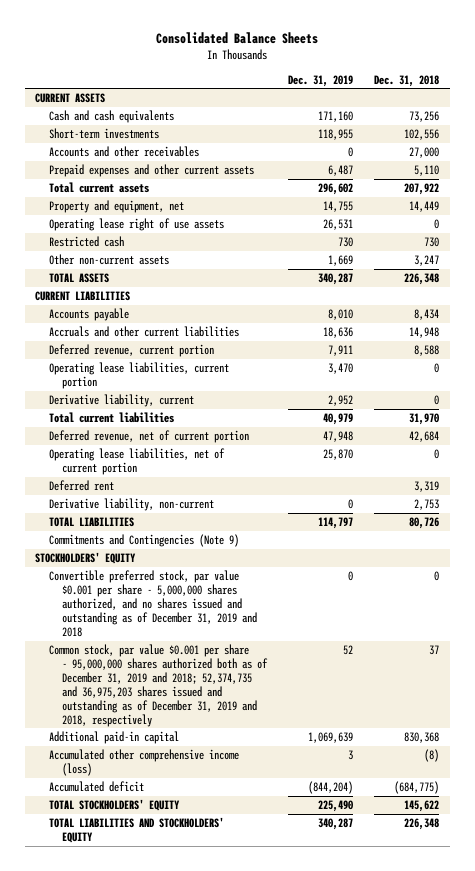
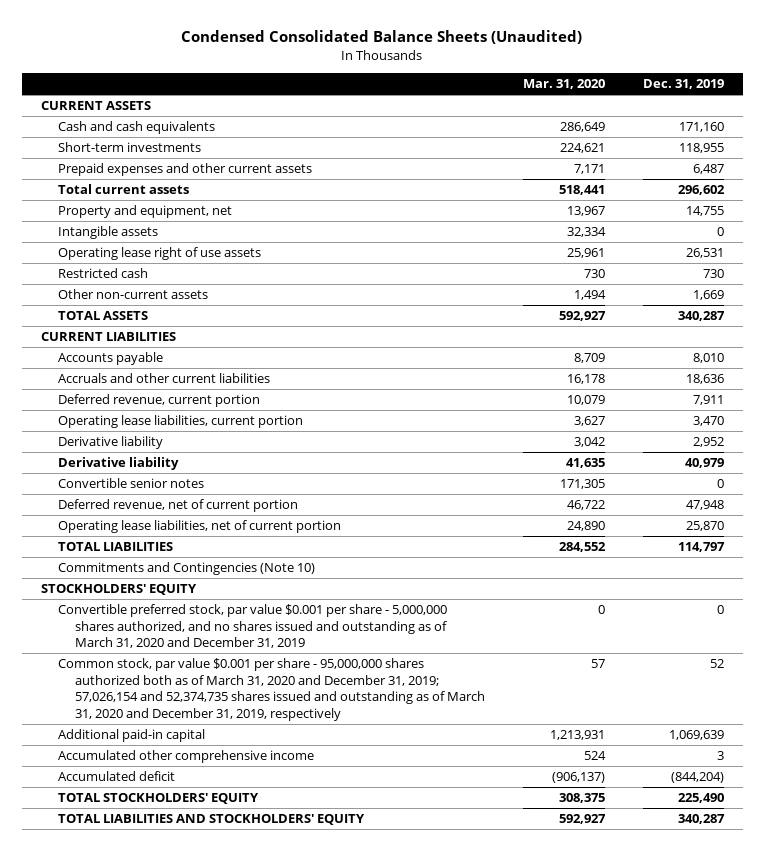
[156,31,319,44] Consolidated Balance Sheets -> [181,29,583,44] Condensed Consolidated Balance Sheets (Unaudited)
[374,74,440,87] Dec. 31, 2018 -> none
none -> [522,79,605,90] Mar. 31, 2020
[48,146,199,158] Accounts and other receivables -> none
none -> [57,226,158,240] Intangible assets
[48,394,194,408] Derivative liability, current -> [57,436,163,450] Derivative liability
[48,412,174,424] Total current liabilities -> [57,457,179,471] Derivative liability
none -> [57,478,204,489] Convertible senior notes
[48,480,114,492] Deferred rent -> none
[48,498,214,512] Derivative liability, non-current -> none
[48,534,239,548] Commitments and Contingencies (Note 9) -> [57,562,315,576] Commitments and Contingencies (Note 10)
[48,570,257,637] Convertible preferred stock, par value $0.001 per share - 5,000,000 shares authorized, and no shares issued and outstanding as of December 31, 2019 and 2018 -> [57,604,447,649] Convertible preferred stock, par value $0.001 per share - 5,000,000 shares authorized, and no shares issued and outstanding as of March 31, 2020 and December 31, 2019
[48,644,268,727] Common stock, par value $0.001 per share - 95,000,000 shares authorized both as of December 31, 2019 and 2018; 52,374,735 and 36,975,203 shares issued and outstanding as of December 31, 2019 and 2018, respectively -> [57,658,485,721] Common stock, par value $0.001 per share - 95,000,000 shares authorized both as of March 31, 2020 and December 31, 2019; 57,026,154 and 52,374,735 shares issued and outstanding as of March 31, 2020 and December 31, 2019, respectively
[48,749,239,777] Accumulated other comprehensive income (loss) -> [57,750,314,764] Accumulated other comprehensive income

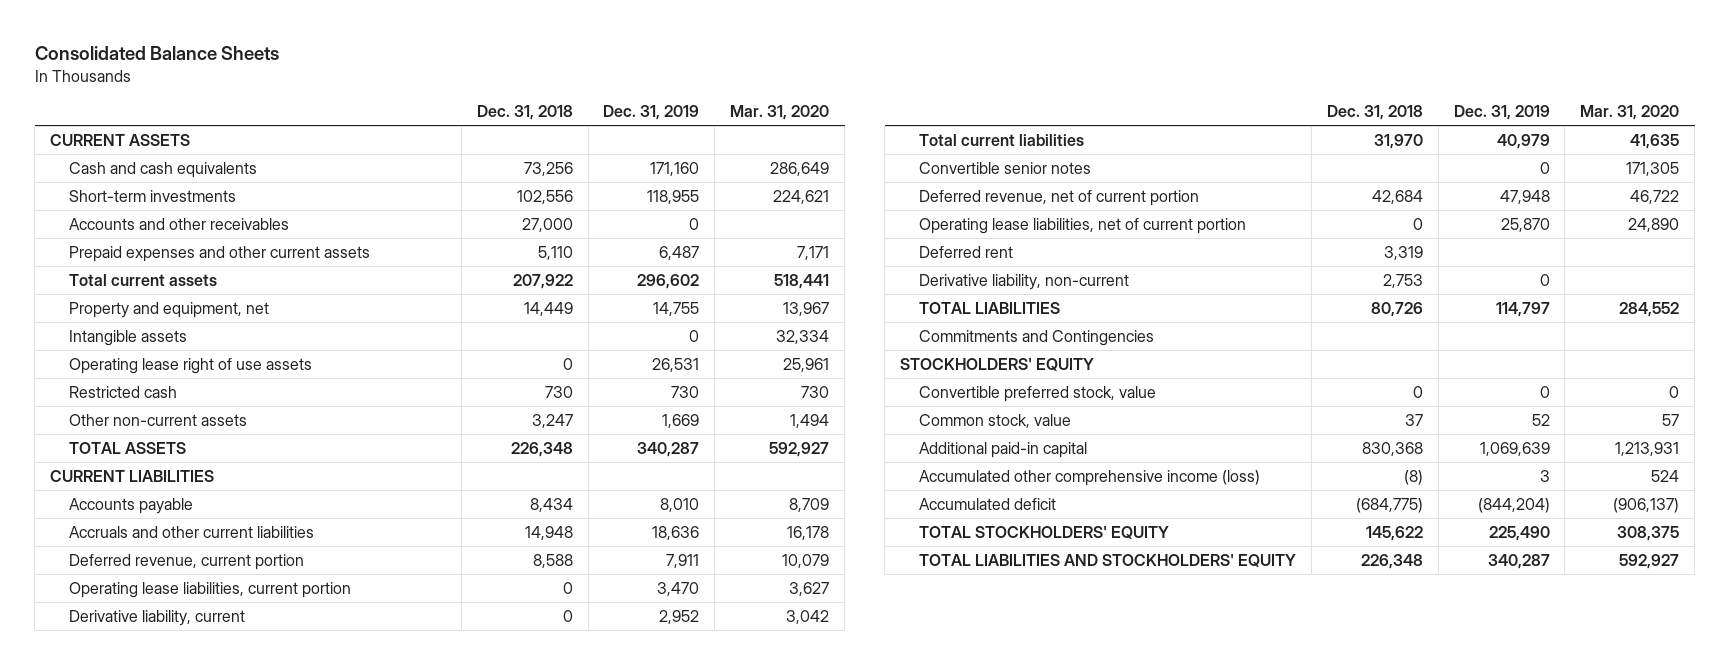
[181,29,583,44] Condensed Consolidated Balance Sheets (Unaudited) -> [34,45,279,60] Consolidated Balance Sheets
none -> [476,105,573,121] Dec. 31, 2018
none -> [68,217,289,230] Accounts and other receivables
[57,436,163,450] Derivative liability -> [68,609,245,626] Derivative liability, current
[57,457,179,471] Derivative liability -> [918,133,1084,146] Total current liabilities
none -> [918,245,1013,258] Deferred rent
none -> [918,273,1129,290] Derivative liability, non-current
[57,562,315,576] Commitments and Contingencies (Note 10) -> [918,329,1154,346] Commitments and Contingencies
[57,604,447,649] Convertible preferred stock, par value $0.001 per share - 5,000,000 shares authorized, and no shares issued and outstanding as of March 31, 2020 and December 31, 2019 -> [918,385,1156,402] Convertible preferred stock, value
[57,658,485,721] Common stock, par value $0.001 per share - 95,000,000 shares authorized both as of March 31, 2020 and December 31, 2019; 57,026,154 and 52,374,735 shares issued and outstanding as of March 31, 2020 and December 31, 2019, respectively -> [918,413,1071,428] Common stock, value
[57,750,314,764] Accumulated other comprehensive income -> [918,469,1260,486] Accumulated other comprehensive income (loss)

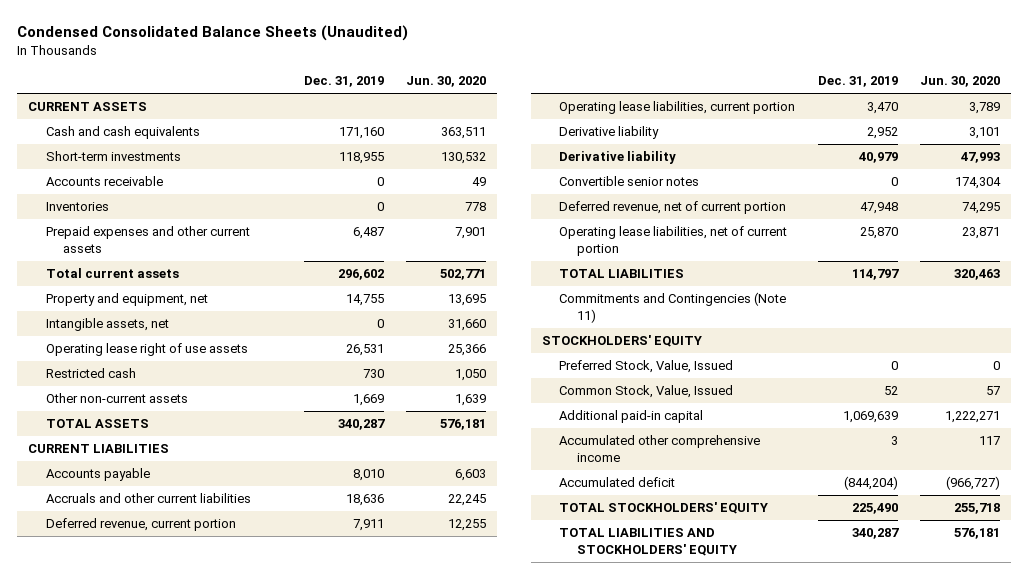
[34,45,279,60] Consolidated Balance Sheets -> [16,25,408,42] Condensed Consolidated Balance Sheets (Unaudited)
[476,105,573,121] Dec. 31, 2018 -> none
[730,105,830,121] Mar. 31, 2020 -> none
none -> [406,76,487,88] Jun. 30, 2020
[68,217,289,230] Accounts and other receivables -> [45,175,163,186] Accounts receivable
none -> [45,201,109,211] Inventories
[68,329,187,346] Intangible assets -> [45,317,169,331] Intangible assets, net
[68,609,245,626] Derivative liability, current -> [559,125,660,139] Derivative liability
[918,133,1084,146] Total current liabilities -> [559,150,677,164] Derivative liability
[918,245,1013,258] Deferred rent -> none
[918,273,1129,290] Derivative liability, non-current -> none
[918,329,1154,346] Commitments and Contingencies -> [559,291,787,324] Commitments and Contingencies (Note 11)
[918,385,1156,402] Convertible preferred stock, value -> [559,359,734,373] Preferred Stock, Value, Issued
[918,413,1071,428] Common stock, value -> [559,384,734,398] Common Stock, Value, Issued
[918,469,1260,486] Accumulated other comprehensive income (loss) -> [559,434,761,463] Accumulated other comprehensive income

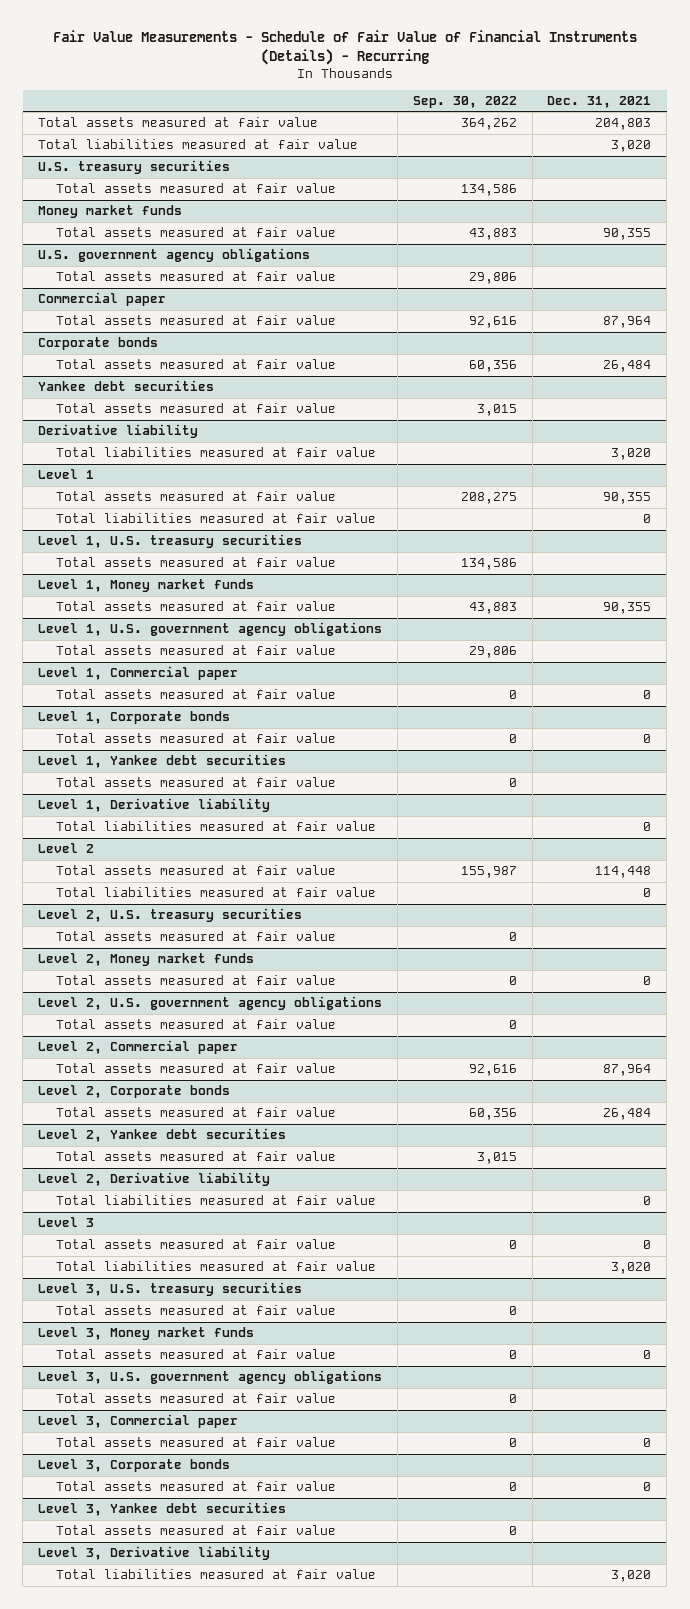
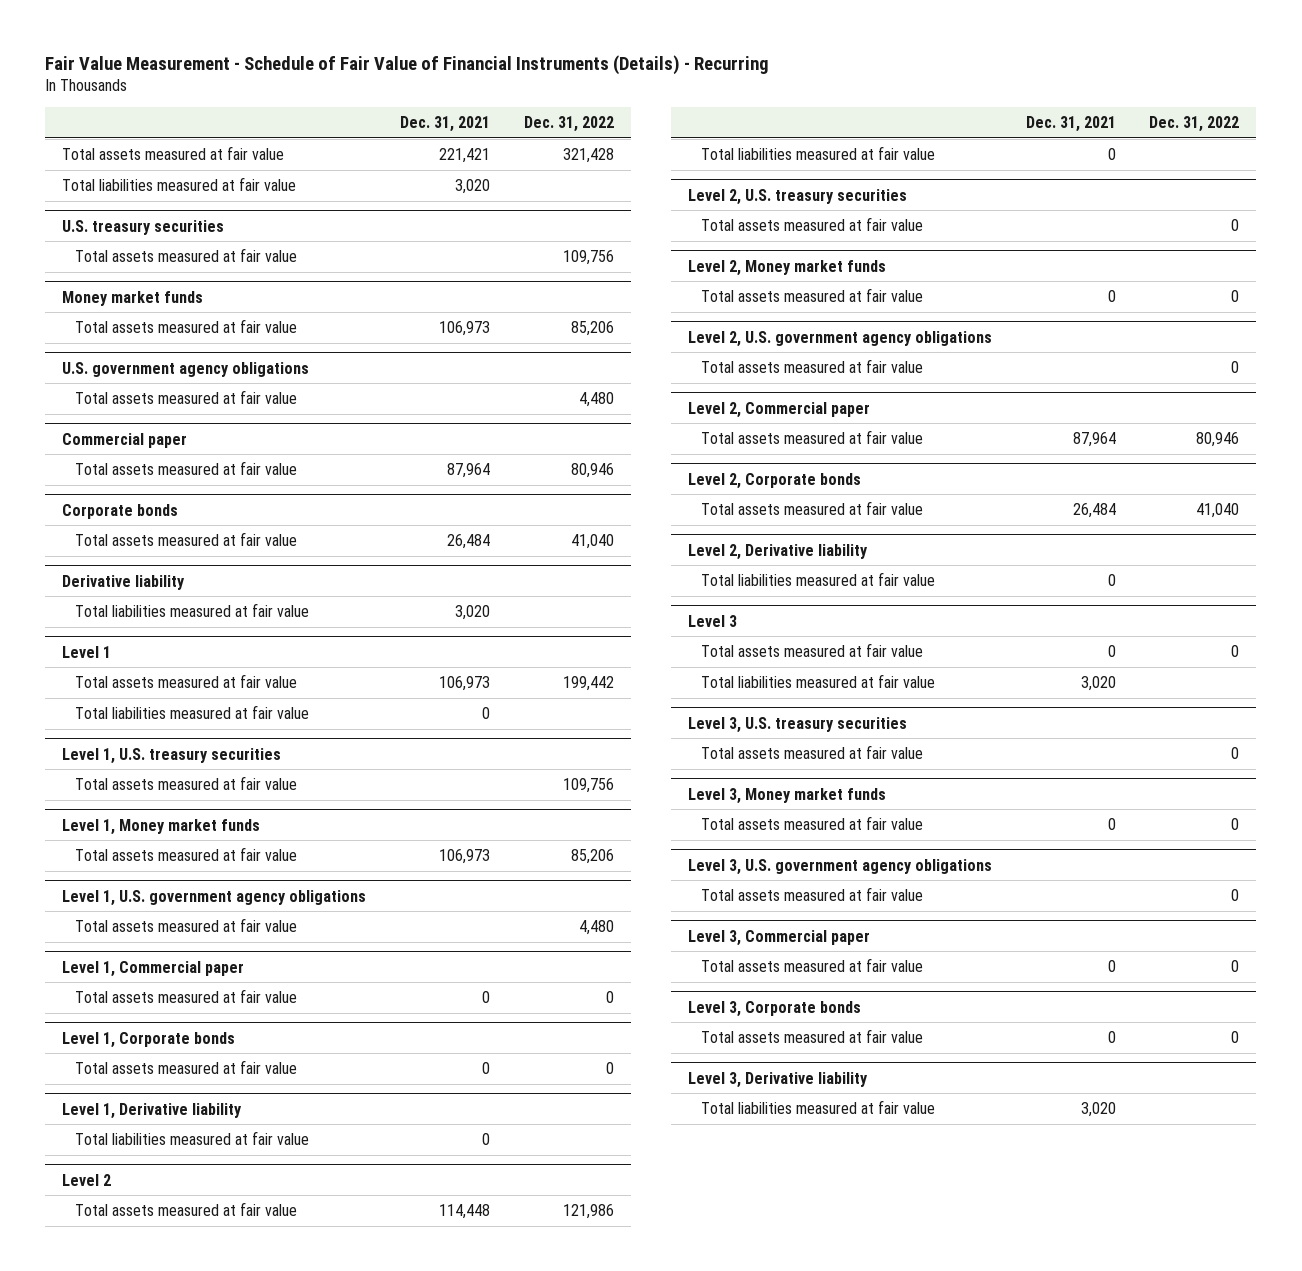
[52,29,637,65] Fair Value Measurements - Schedule of Fair Value of Financial Instruments (Details) - Recurring -> [45,54,770,75] Fair Value Measurement - Schedule of Fair Value of Financial Instruments (Details) - Recurring
[412,95,517,108] Sep. 30, 2022 -> none
none -> [523,116,614,133] Dec. 31, 2022
[595,118,652,131] 204,803 -> [439,147,491,163] 221,421
[603,228,652,241] 90,355 -> [439,320,491,336] 106,973
[38,380,215,392] Yankee debt securities -> none
[56,403,337,414] Total assets measured at fair value -> none
[603,492,652,505] 90,355 -> [439,675,491,691] 106,973
[603,602,652,615] 90,355 -> [439,848,491,864] 106,973
[38,754,287,769] Level 1, Yankee debt securities -> none
[56,777,337,788] Total assets measured at fair value -> none
[38,1128,287,1143] Level 2, Yankee debt securities -> none
[56,1151,337,1162] Total assets measured at fair value -> none
[38,1502,287,1517] Level 3, Yankee debt securities -> none
[56,1525,337,1536] Total assets measured at fair value -> none

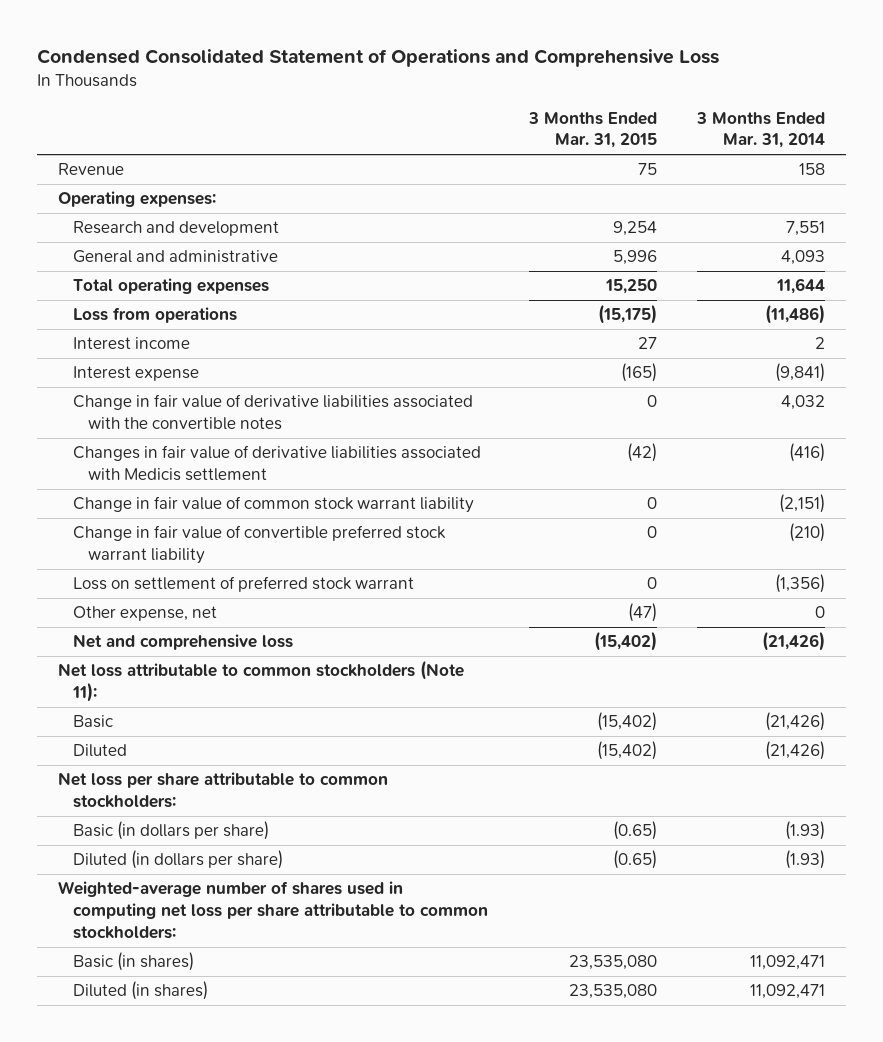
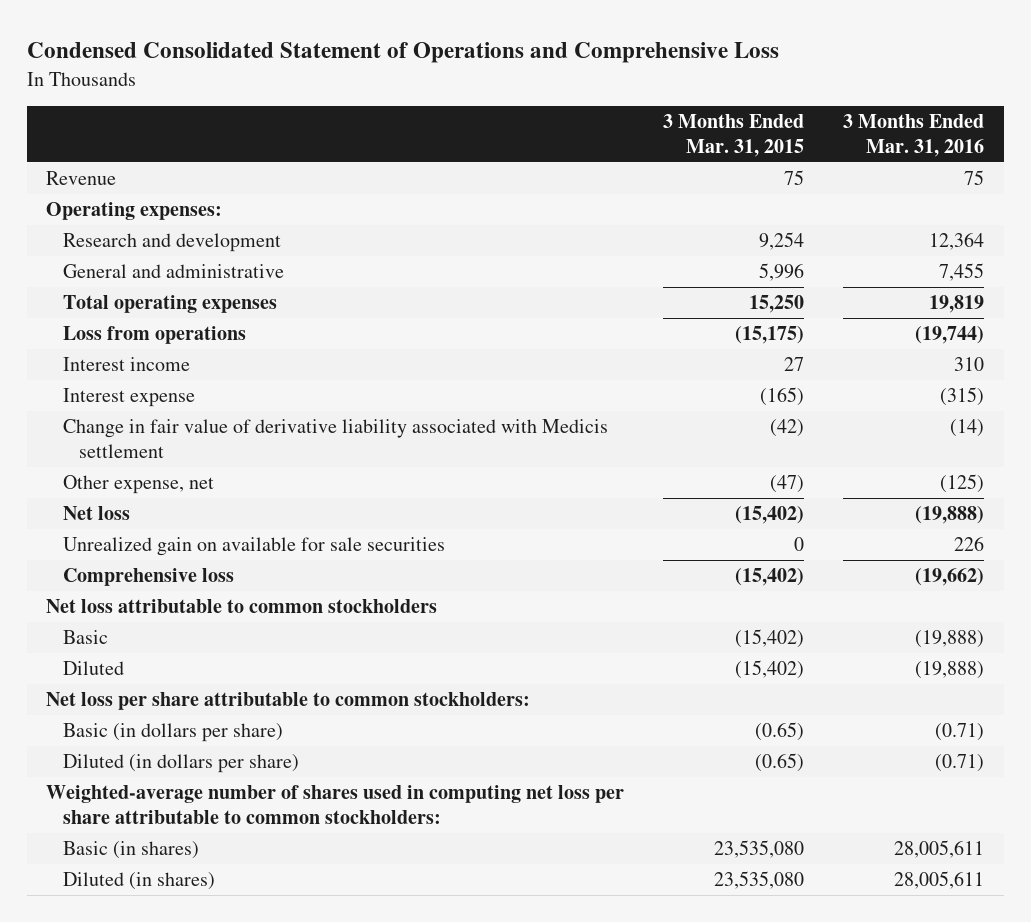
[696,111,826,149] 3 Months Ended Mar. 31, 2014 -> none
none -> [843,113,985,157] 3 Months Ended Mar. 31, 2016
[72,394,473,431] Change in fair value of derivative liabilities associated with the convertible notes -> none
[72,496,474,514] Change in fair value of common stock warrant liability -> none
[72,525,446,565] Change in fair value of convertible preferred stock warrant liability -> none
[72,576,414,593] Loss on settlement of preferred stock warrant -> none
[72,445,481,482] Changes in fair value of derivative liabilities associated with Medicis settlement -> [62,419,608,459] Change in fair value of derivative liability associated with Medicis settlement
[72,634,293,651] Net and comprehensive loss -> [62,506,130,521] Net loss
none -> [62,537,445,557] Unrealized gain on available for sale securities
none -> [62,568,234,587] Comprehensive loss
[57,660,464,703] Net loss attributable to common stockholders (Note 11): -> [46,599,438,614] Net loss attributable to common stockholders

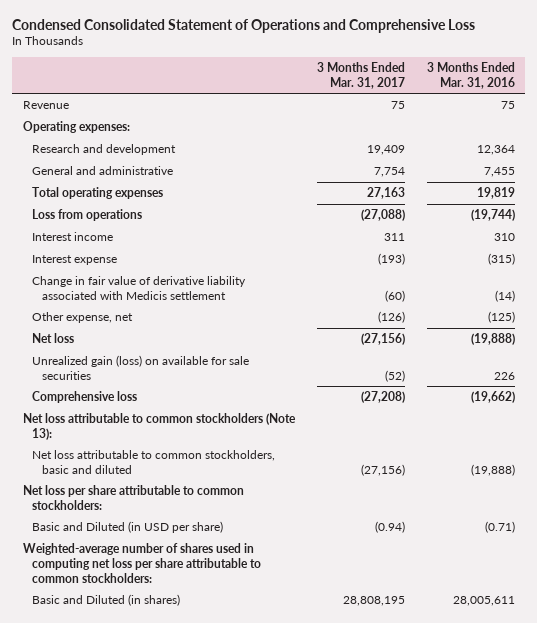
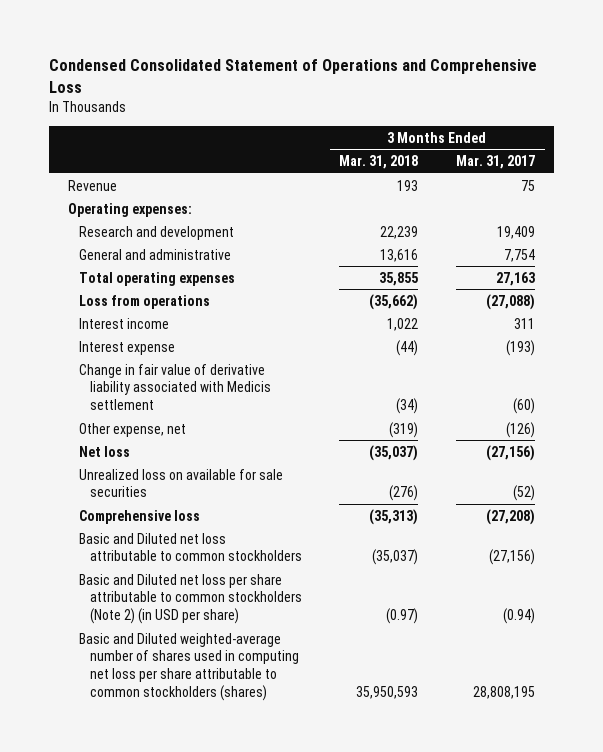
[426,61,515,89] 3 Months Ended Mar. 31, 2016 -> none
none -> [339,154,419,169] Mar. 31, 2018
[32,354,250,380] Unrealized gain (loss) on available for sale securities -> [78,468,283,498] Unrealized loss on available for sale securities
[22,412,296,440] Net loss attributable to common stockholders (Note 13): -> none
[22,484,244,510] Net loss per share attributable to common stockholders: -> none
[22,542,262,583] Weighted-average number of shares used in computing net loss per share attributable to common stockholders: -> none
[32,449,276,474] Net loss attributable to common stockholders, basic and diluted -> [78,532,302,562] Basic and Diluted net loss attributable to common stockholders
[32,520,224,533] Basic and Diluted (in USD per share) -> [78,573,302,625] Basic and Diluted net loss per share attributable to common stockholders (Note 2) (in USD per share)
[32,593,181,606] Basic and Diluted (in shares) -> [78,632,299,701] Basic and Diluted weighted-average number of shares used in computing net loss per share attributable to common stockholders (shares)

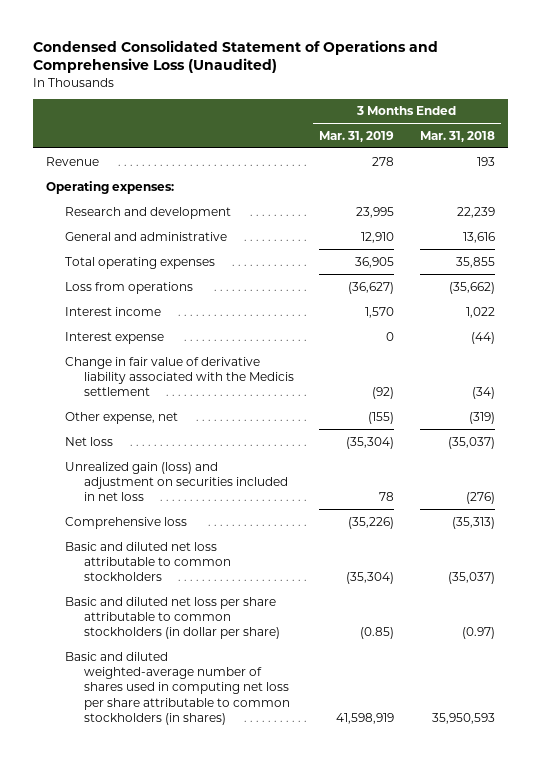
[49,58,538,93] Condensed Consolidated Statement of Operations and Comprehensive Loss -> [32,39,438,74] Condensed Consolidated Statement of Operations and Comprehensive Loss (Unaudited)
[456,154,536,169] Mar. 31, 2017 -> none
none -> [319,130,395,142] Mar. 31, 2019
[78,363,271,411] Change in fair value of derivative liability associated with Medicis settlement -> [64,356,294,397] Change in fair value of derivative liability associated with the Medicis settlement
[78,468,283,498] Unrealized loss on available for sale securities -> [64,461,288,502] Unrealized gain (loss) and adjustment on securities included in net loss
[78,532,302,562] Basic and Diluted net loss attributable to common stockholders -> [64,541,231,582] Basic and diluted net loss attributable to common stockholders
[78,573,302,625] Basic and Diluted net loss per share attributable to common stockholders (Note 2) (in USD per share) -> [64,596,280,640] Basic and diluted net loss per share attributable to common stockholders (in dollar per share)
[78,632,299,701] Basic and Diluted weighted-average number of shares used in computing net loss per share attributable to common stockholders (shares) -> [64,651,290,726] Basic and diluted weighted-average number of shares used in computing net loss per share attributable to common stockholders (in shares)

